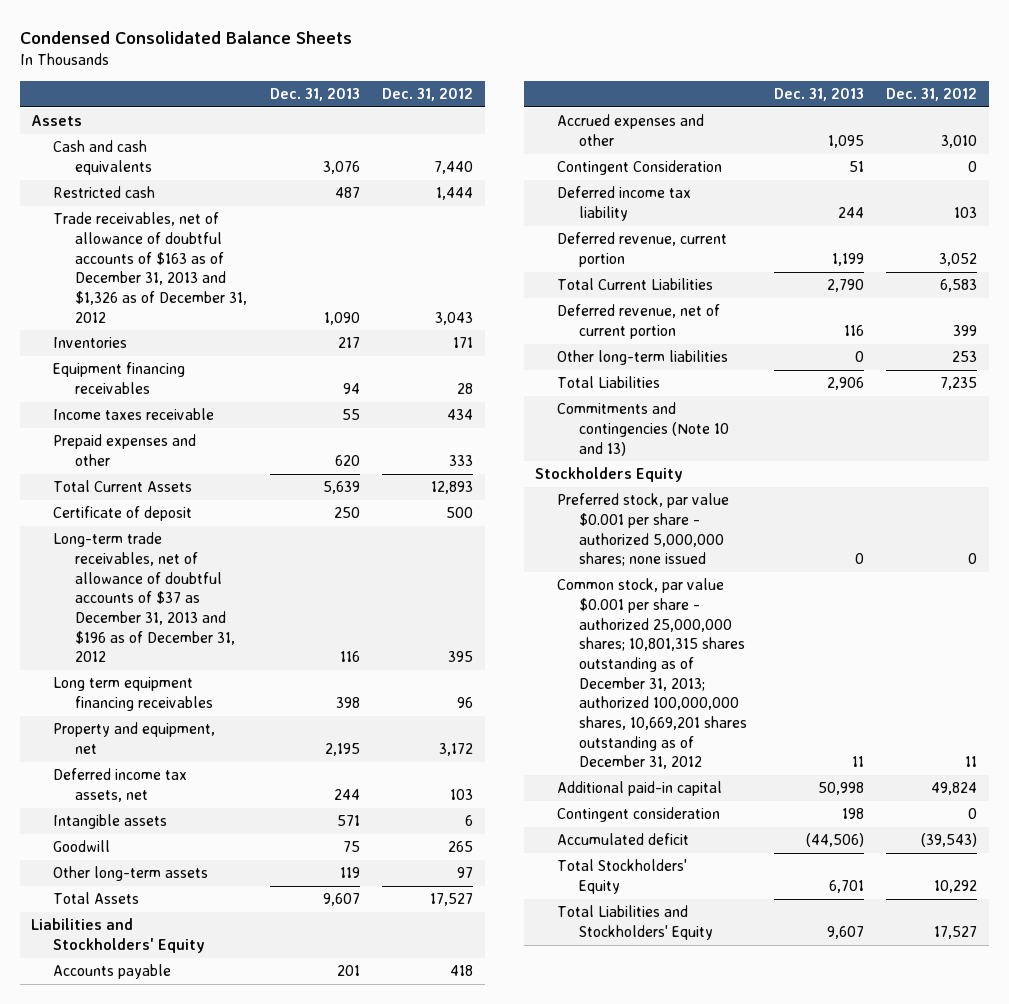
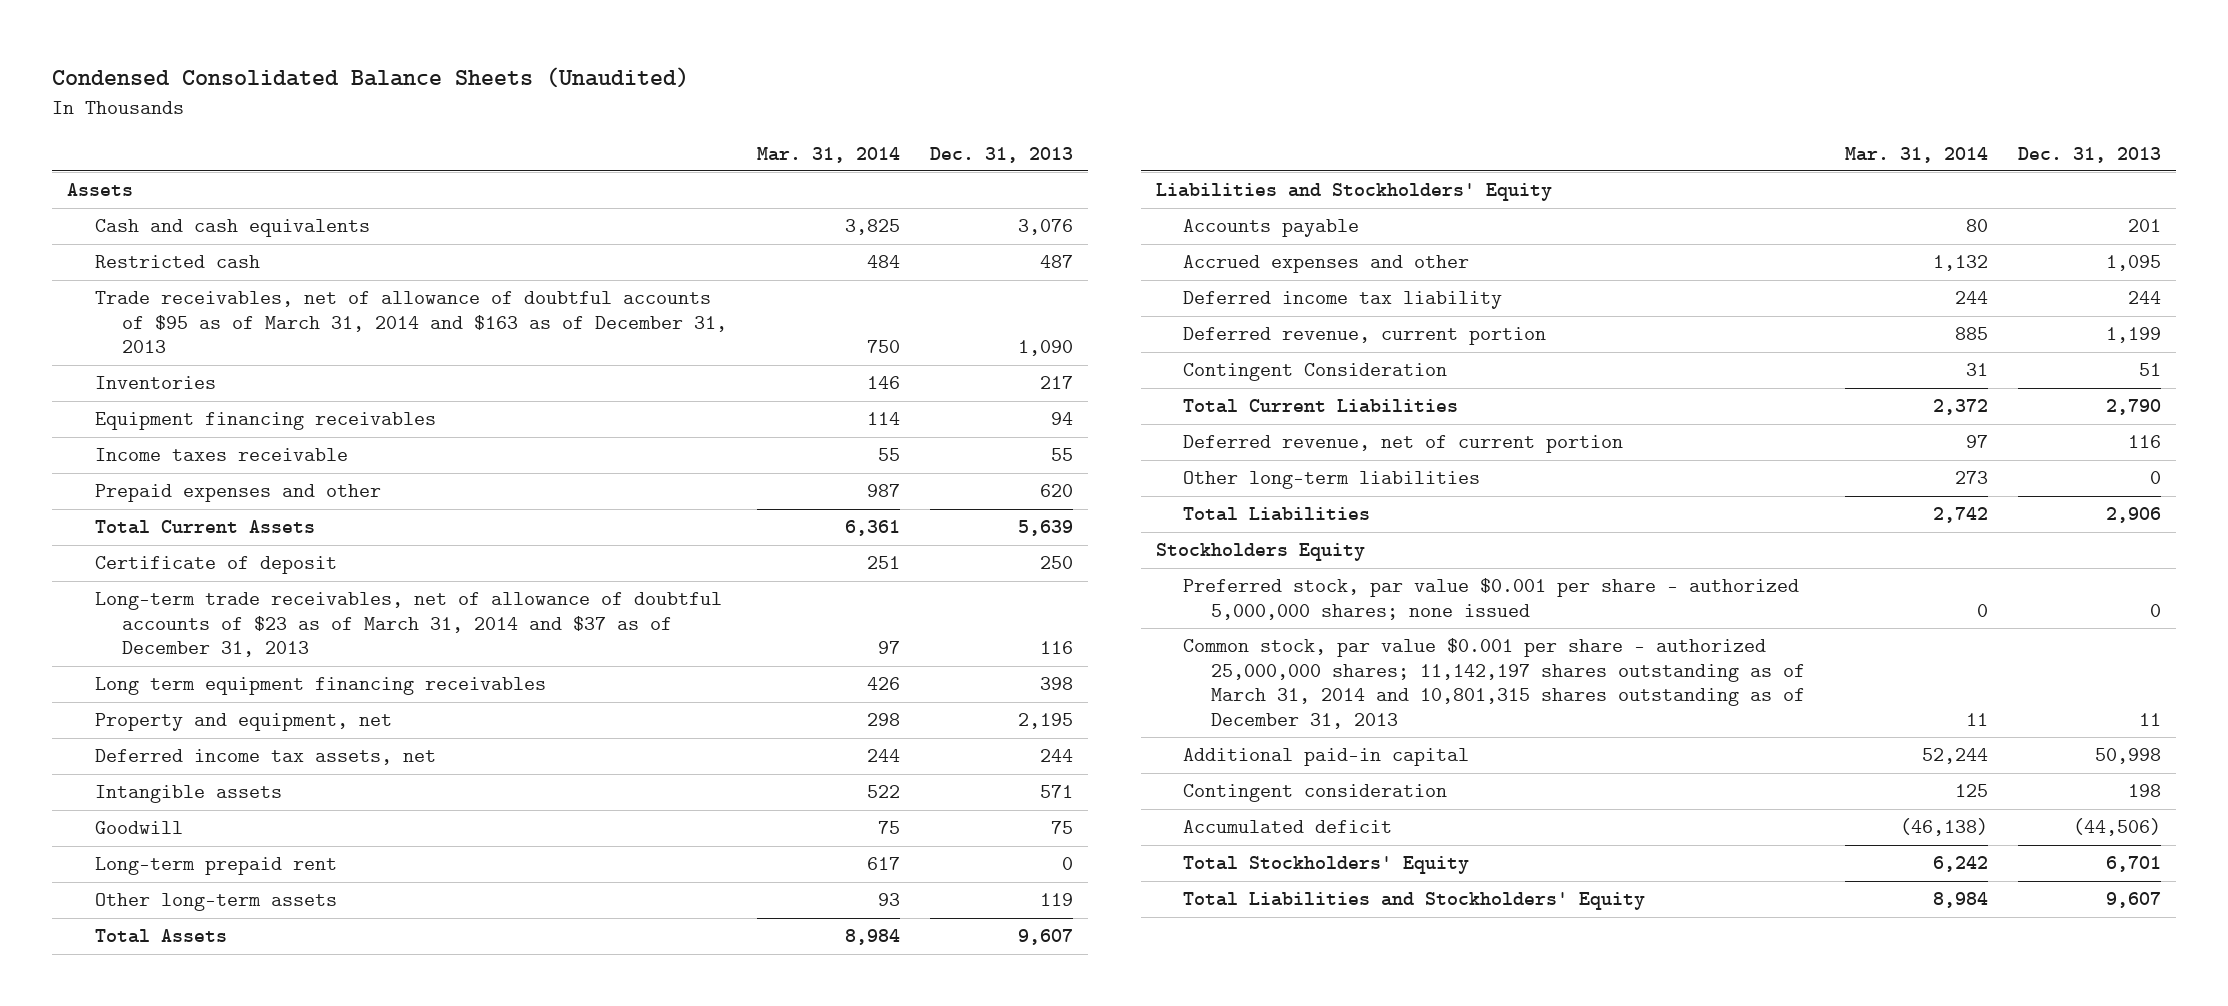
[19,31,352,45] Condensed Consolidated Balance Sheets -> [52,67,690,89] Condensed Consolidated Balance Sheets (Unaudited)
[382,88,474,102] Dec. 31, 2012 -> none
none -> [756,146,900,163] Mar. 31, 2014
[52,212,247,323] Trade receivables, net of allowance of doubtful accounts of $163 as of December 31, 2013 and $1,326 as of December 31, 2012 -> [94,291,728,354] Trade receivables, net of allowance of doubtful accounts of $95 as of March 31, 2014 and $163 as of December 31, 2013
[52,532,235,663] Long-term trade receivables, net of allowance of doubtful accounts of $37 as December 31, 2013 and $196 as of December 31, 2012 -> [94,592,722,658] Long-term trade receivables, net of allowance of doubtful accounts of $23 as of March 31, 2014 and $37 as of December 31, 2013
none -> [94,857,337,876] Long-term prepaid rent
[557,160,723,176] Contingent Consideration -> [1183,363,1448,382] Contingent Consideration
[557,402,729,456] Commitments and contingencies (Note 10 and 13) -> none
[557,578,747,770] Common stock, par value $0.001 per share - authorized 25,000,000 shares; 10,801,315 shares outstanding as of December 31, 2013; authorized 100,000,000 shares, 10,669,201 shares outstanding as of December 31, 2012 -> [1183,638,1805,729] Common stock, par value $0.001 per share - authorized 25,000,000 shares; 11,142,197 shares outstanding as of March 31, 2014 and 10,801,315 shares outstanding as of December 31, 2013

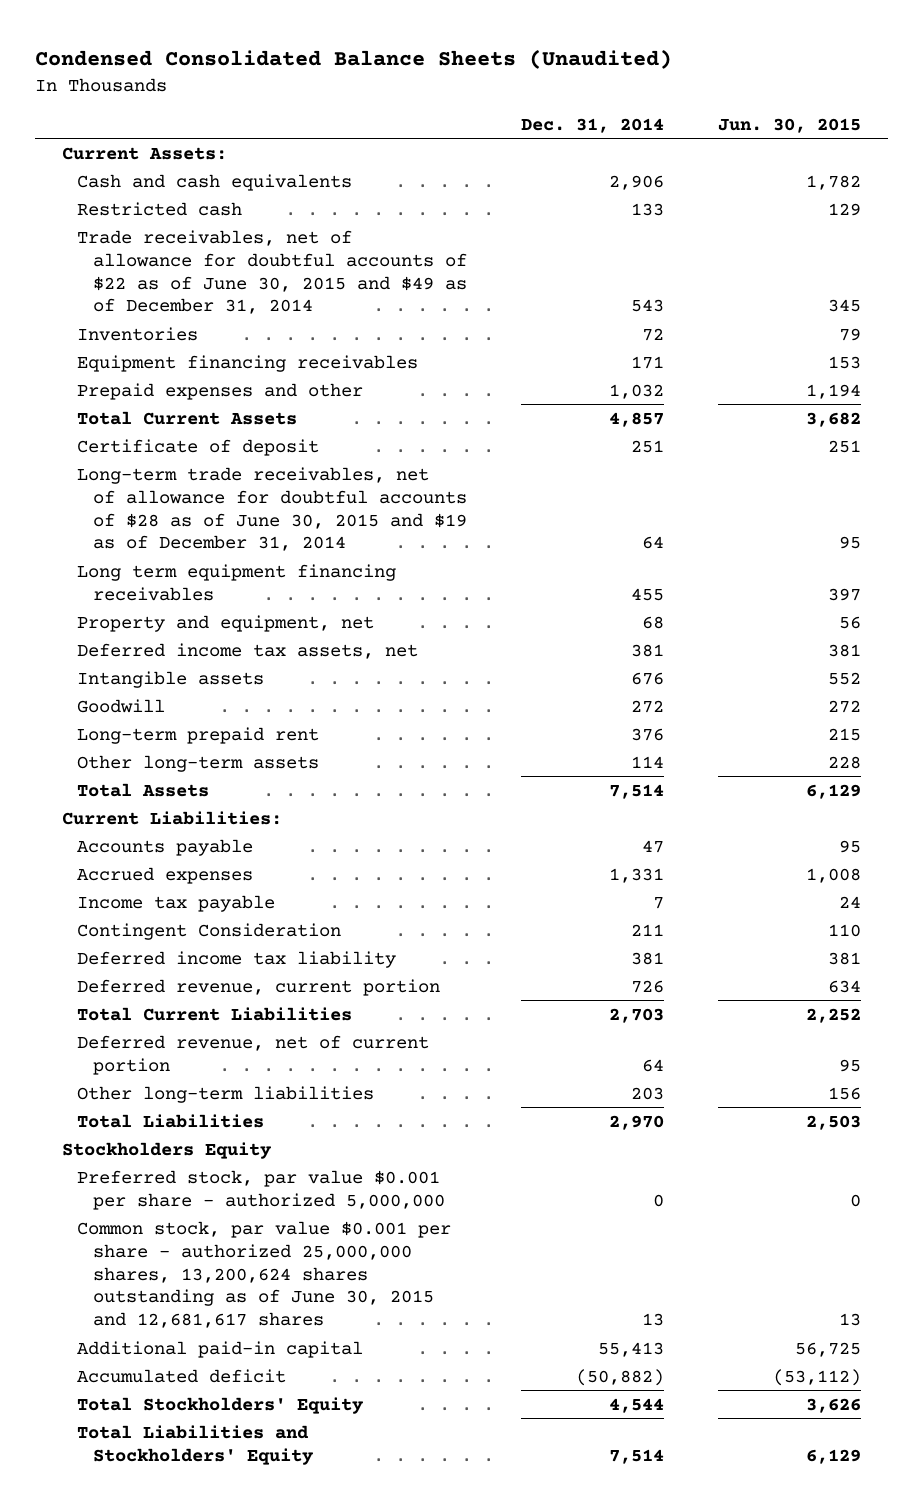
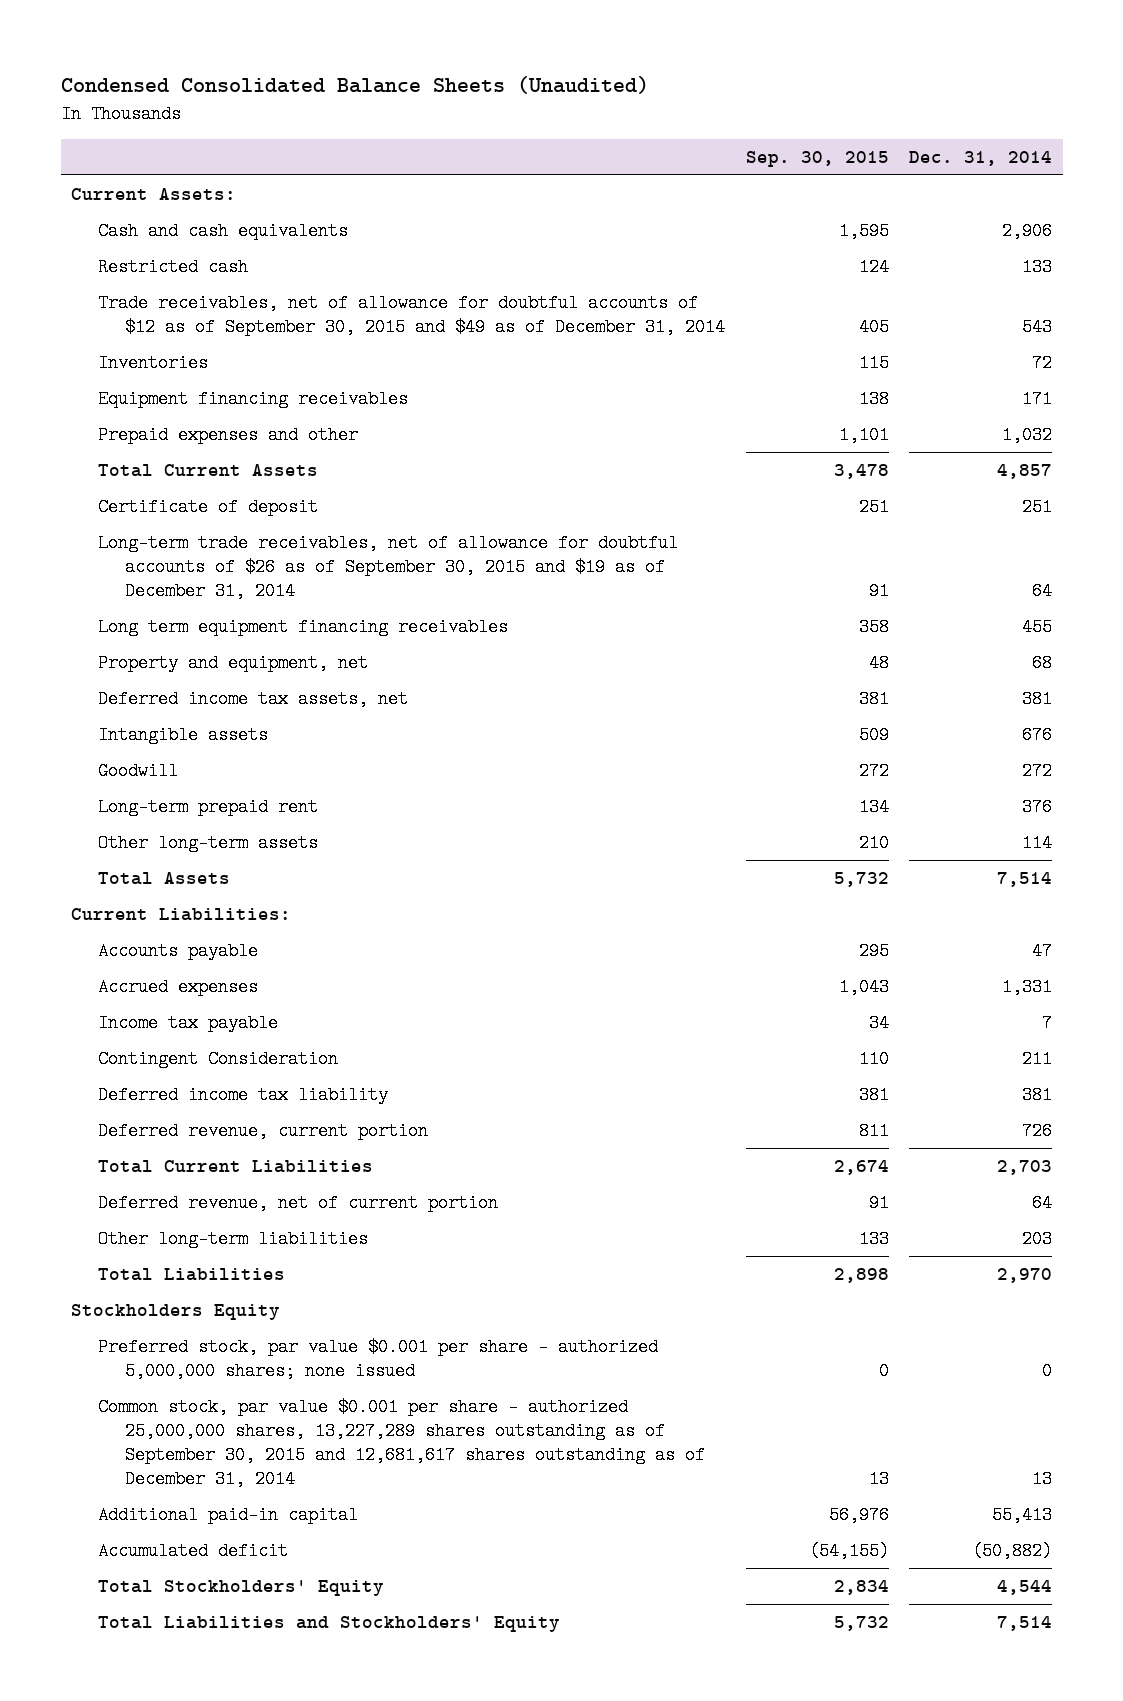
[717,117,861,133] Jun. 30, 2015 -> none
none -> [745,150,889,167] Sep. 30, 2015
[77,229,467,315] Trade receivables, net of allowance for doubtful accounts of $22 as of June 30, 2015 and $49 as of December 31, 2014 -> [97,294,725,337] Trade receivables, net of allowance for doubtful accounts of $12 as of September 30, 2015 and $49 as of December 31, 2014
[77,466,467,552] Long-term trade receivables, net of allowance for doubtful accounts of $28 as of June 30, 2015 and $19 as of December 31, 2014 -> [97,534,678,601] Long-term trade receivables, net of allowance for doubtful accounts of $26 as of September 30, 2015 and $19 as of December 31, 2014
[77,1169,445,1210] Preferred stock, par value $0.001 per share - authorized 5,000,000 -> [97,1338,658,1381] Preferred stock, par value $0.001 per share - authorized 5,000,000 shares; none issued
[77,1220,452,1329] Common stock, par value $0.001 per share - authorized 25,000,000 shares, 13,200,624 shares outstanding as of June 30, 2015 and 12,681,617 shares -> [97,1398,705,1489] Common stock, par value $0.001 per share - authorized 25,000,000 shares, 13,227,289 shares outstanding as of September 30, 2015 and 12,681,617 shares outstanding as of December 31, 2014

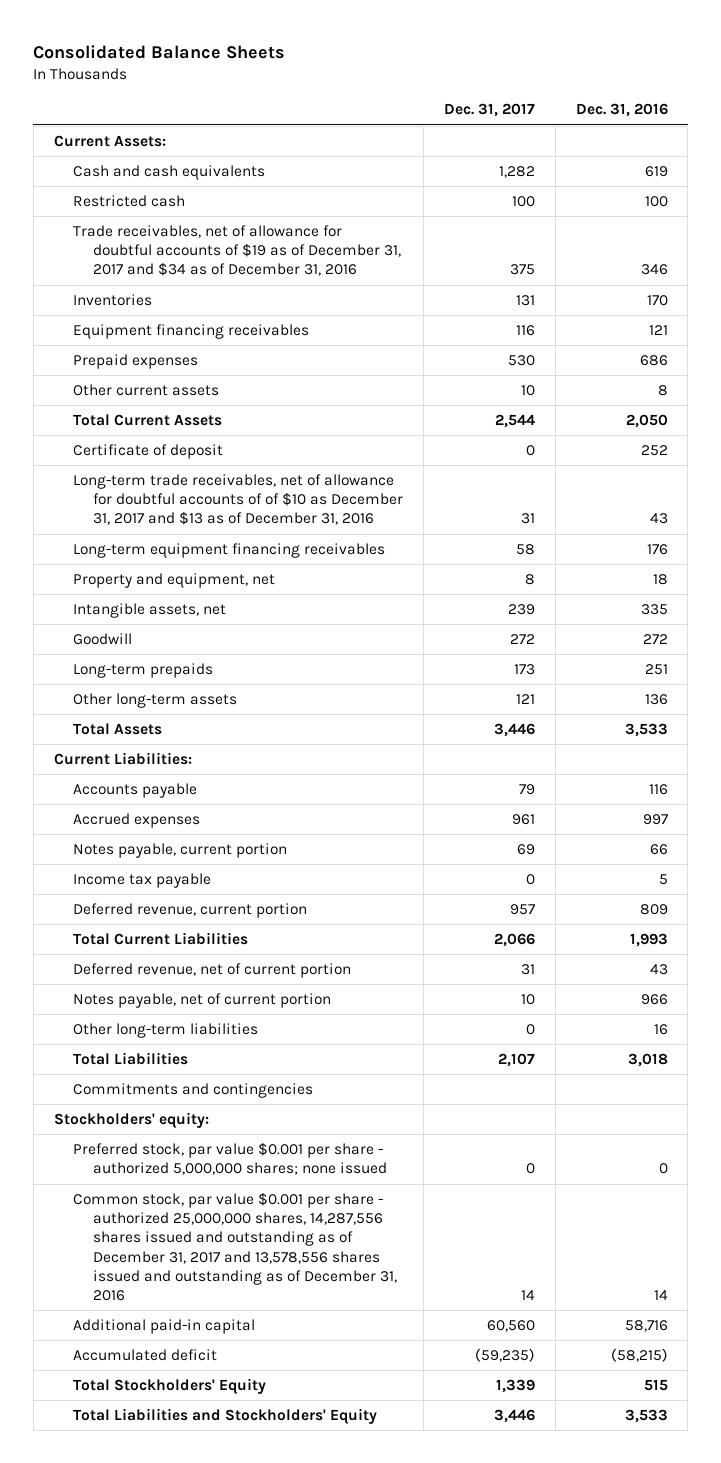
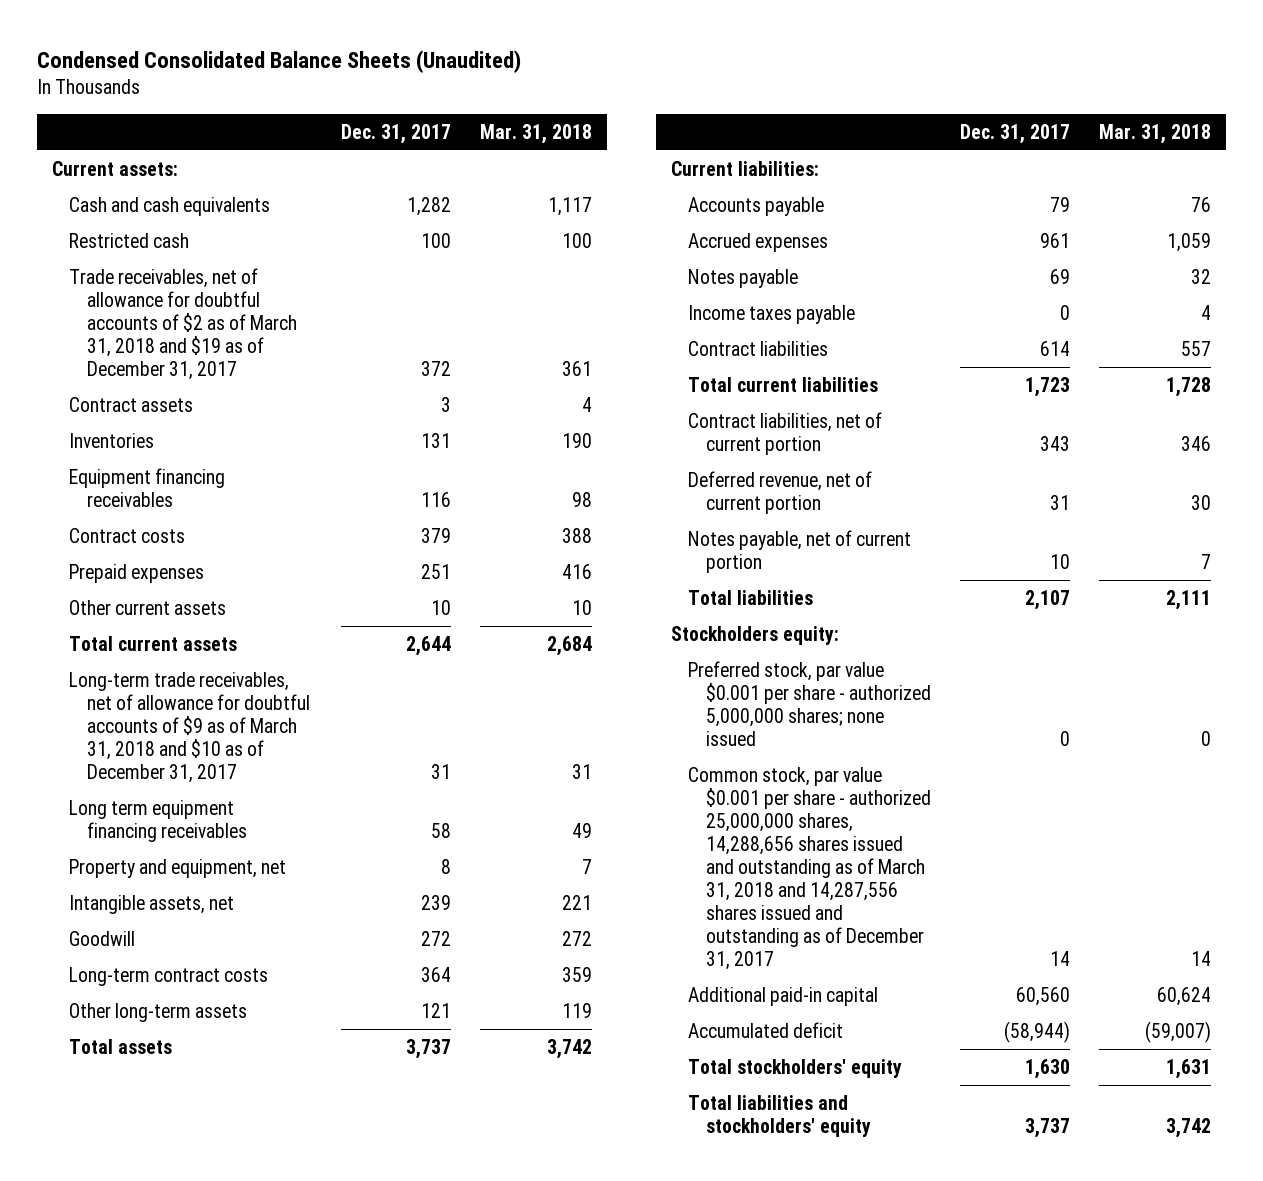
[33,44,286,59] Consolidated Balance Sheets -> [37,49,522,73] Condensed Consolidated Balance Sheets (Unaudited)
[575,103,668,118] Dec. 31, 2016 -> none
none -> [480,123,593,144] Mar. 31, 2018
[53,135,166,148] Current Assets: -> [51,160,178,176] Current assets:
[73,225,402,277] Trade receivables, net of allowance for doubtful accounts of $19 as of December 31, 2017 and $34 as of December 31, 2016 -> [69,267,297,381] Trade receivables, net of allowance for doubtful accounts of $2 as of March 31, 2018 and $19 as of December 31, 2017
[509,264,535,276] 375 -> [420,361,451,377] 372
none -> [69,396,194,412] Contract assets
none -> [69,527,186,543] Contract costs
[507,355,535,367] 530 -> [420,563,451,579] 251
[73,444,224,460] Certificate of deposit -> none
[73,414,223,427] Total Current Assets -> [69,635,238,651] Total current assets
[494,414,535,429] 2,544 -> [405,635,451,656] 2,644
[73,474,404,526] Long-term trade receivables, net of allowance for doubtful accounts of of $10 as December 31, 2017 and $13 as of December 31, 2016 -> [69,671,310,784] Long-term trade receivables, net of allowance for doubtful accounts of $9 as of March 31, 2018 and $10 as of December 31, 2017
[73,543,386,559] Long-term equipment financing receivables -> [69,799,247,842] Long term equipment financing receivables
[73,663,214,679] Long-term prepaids -> none
none -> [69,966,269,986] Long-term contract costs
[73,723,163,736] Total Assets -> [69,1038,173,1054] Total assets
[493,723,535,738] 3,446 -> [405,1038,451,1059] 3,737
[53,752,192,766] Current Liabilities: -> [670,160,819,176] Current liabilities:
[73,903,308,919] Deferred revenue, current portion -> none
[73,843,288,859] Notes payable, current portion -> [688,268,799,288] Notes payable
[73,873,212,889] Income tax payable -> [688,304,856,324] Income taxes payable
none -> [688,340,829,356] Contract liabilities
[73,932,249,946] Total Current Liabilities -> [688,376,879,392] Total current liabilities
[493,933,535,948] 2,066 -> [1024,376,1070,397] 1,723
none -> [688,411,883,455] Contract liabilities, net of current portion
[73,1023,259,1039] Other long-term liabilities -> none
[73,1083,314,1099] Commitments and contingencies -> none
[73,1052,189,1066] Total Liabilities -> [688,589,814,605] Total liabilities
[53,1112,209,1129] Stockholders' equity: -> [670,625,839,645] Stockholders equity:
[73,1192,398,1301] Common stock, par value $0.001 per share - authorized 25,000,000 shares, 14,287,556 shares issued and outstanding as of December 31, 2017 and 13,578,556 shares issued and outstanding as of December 31, 2016 -> [688,766,931,971] Common stock, par value $0.001 per share - authorized 25,000,000 shares, 14,288,656 shares issued and outstanding as of March 31, 2018 and 14,287,556 shares issued and outstanding as of December 31, 2017
[474,1348,535,1363] (59,235) -> [1003,1020,1070,1043] (58,944)
[73,1378,267,1395] Total Stockholders' Equity -> [688,1058,903,1078] Total stockholders' equity
[495,1379,535,1394] 1,339 -> [1024,1058,1070,1079] 1,630
[73,1408,378,1425] Total Liabilities and Stockholders' Equity -> [688,1094,871,1137] Total liabilities and stockholders' equity
[493,1409,535,1424] 3,446 -> [1024,1117,1070,1138] 3,737

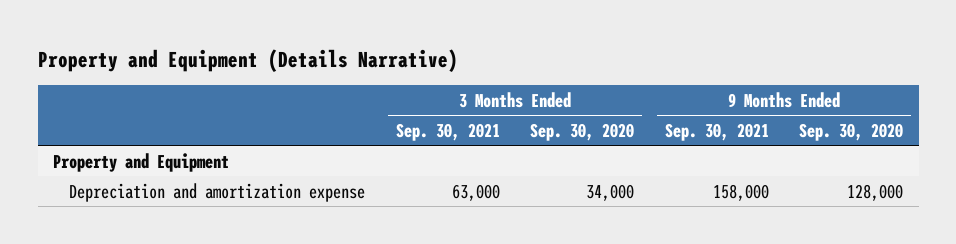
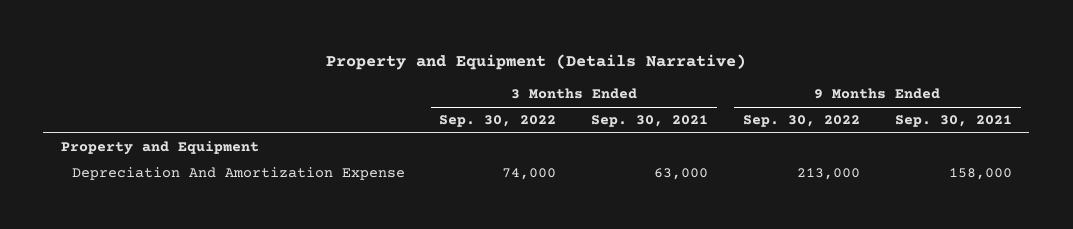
[530,122,635,141] Sep. 30, 2020 -> none
[799,122,904,141] Sep. 30, 2020 -> none
none -> [439,115,557,128] Sep. 30, 2022
none -> [743,115,861,128] Sep. 30, 2022
[69,182,366,202] Depreciation and amortization expense -> [71,167,405,181] Depreciation And Amortization Expense

